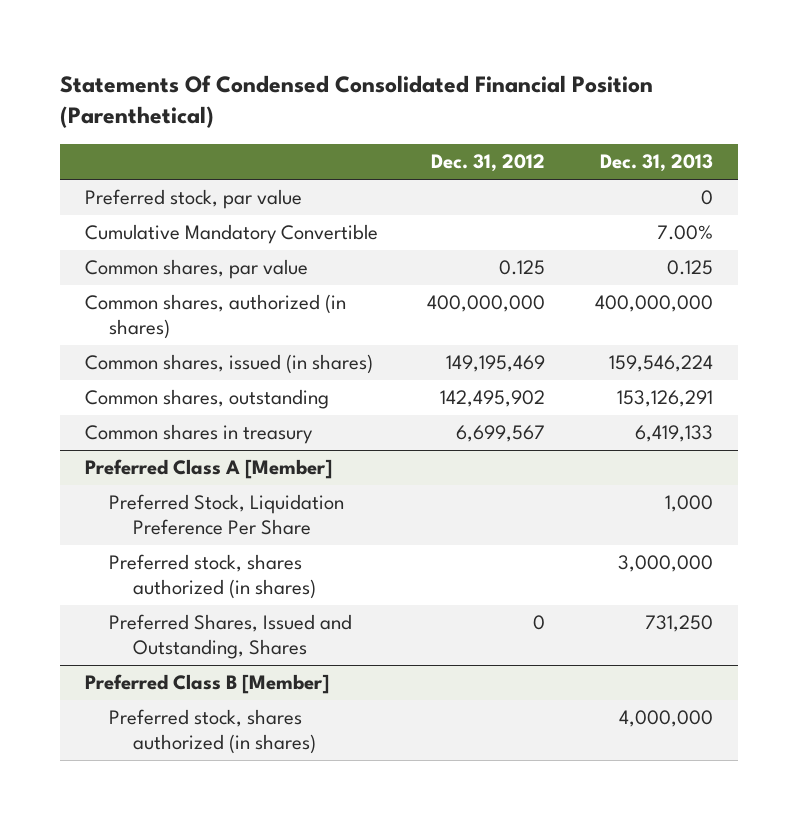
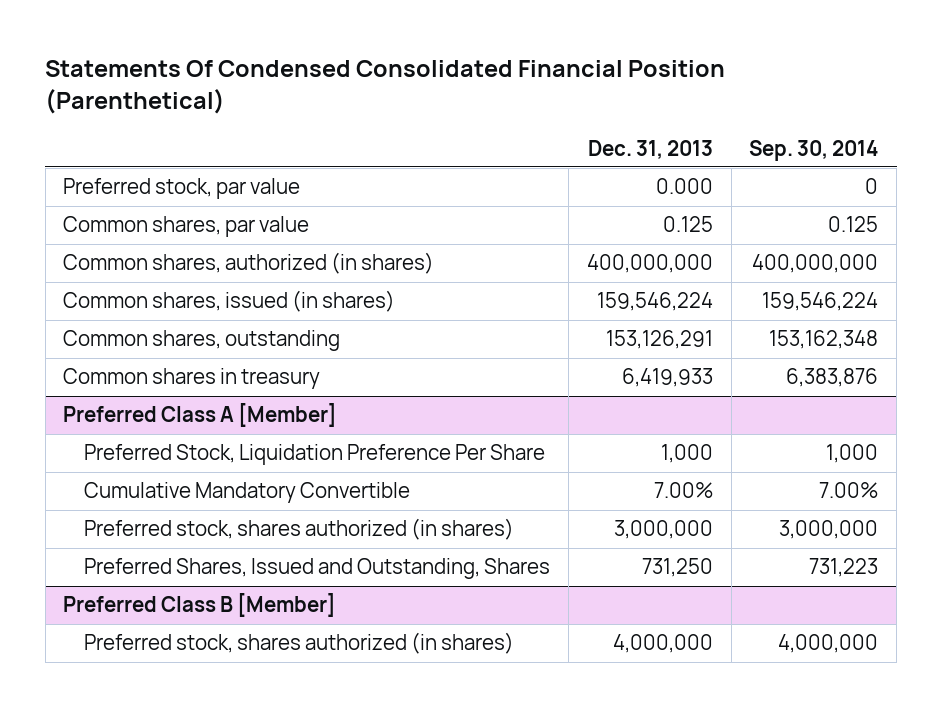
[431,154,546,173] Dec. 31, 2012 -> none
none -> [749,139,879,161] Sep. 30, 2014
[84,224,378,245] Cumulative Mandatory Convertible -> none
[701,190,714,206] 0 -> [655,178,713,195] 0.000
[635,425,714,443] 6,419,133 -> [621,368,713,388] 6,419,933
none -> [84,482,411,504] Cumulative Mandatory Convertible

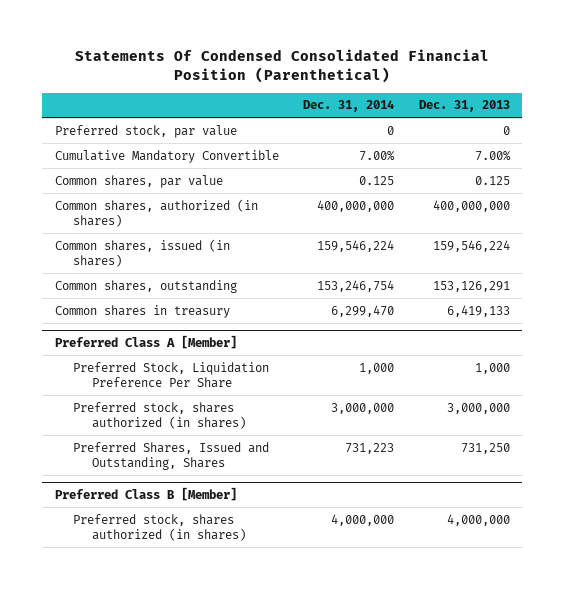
[749,139,879,161] Sep. 30, 2014 -> none
none -> [303,100,395,113] Dec. 31, 2014
[655,178,713,195] 0.000 -> [502,125,510,135] 0
none -> [54,149,279,163] Cumulative Mandatory Convertible
[621,368,713,388] 6,419,933 -> [446,304,510,317] 6,419,133
[84,482,411,504] Cumulative Mandatory Convertible -> none

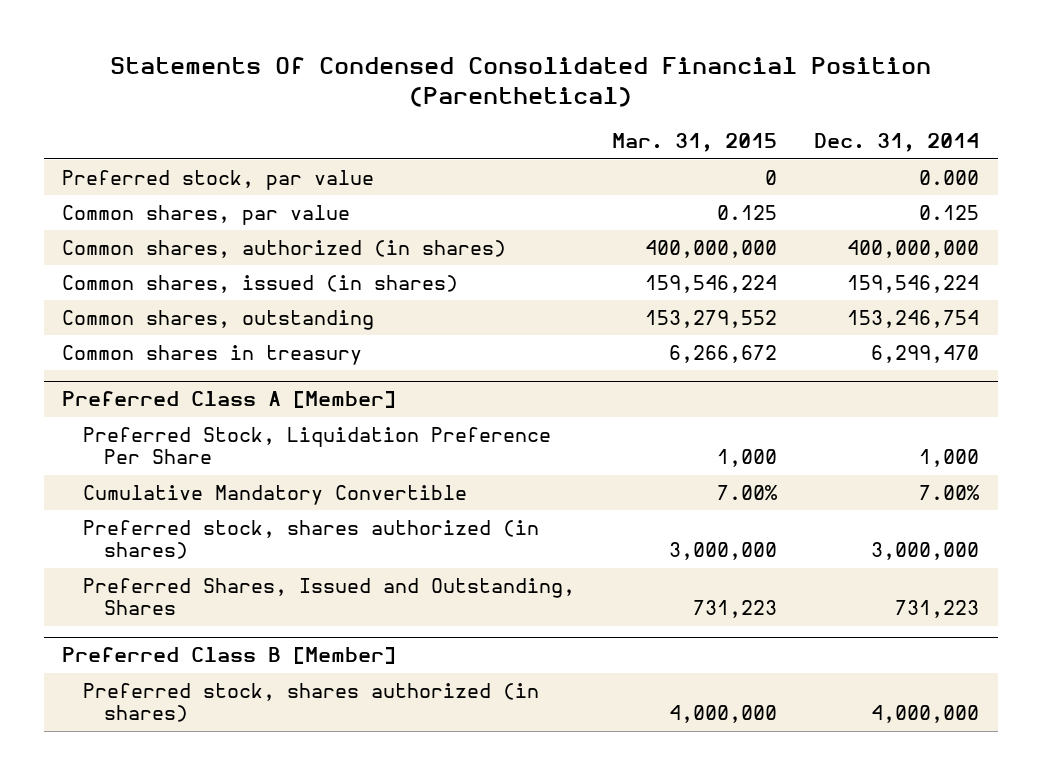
[418,100,510,113] Dec. 31, 2013 -> none
none -> [612,133,778,153] Mar. 31, 2015
[54,149,279,163] Cumulative Mandatory Convertible -> none
[387,125,395,135] 0 -> [919,170,980,186] 0.000
none -> [83,485,468,506] Cumulative Mandatory Convertible

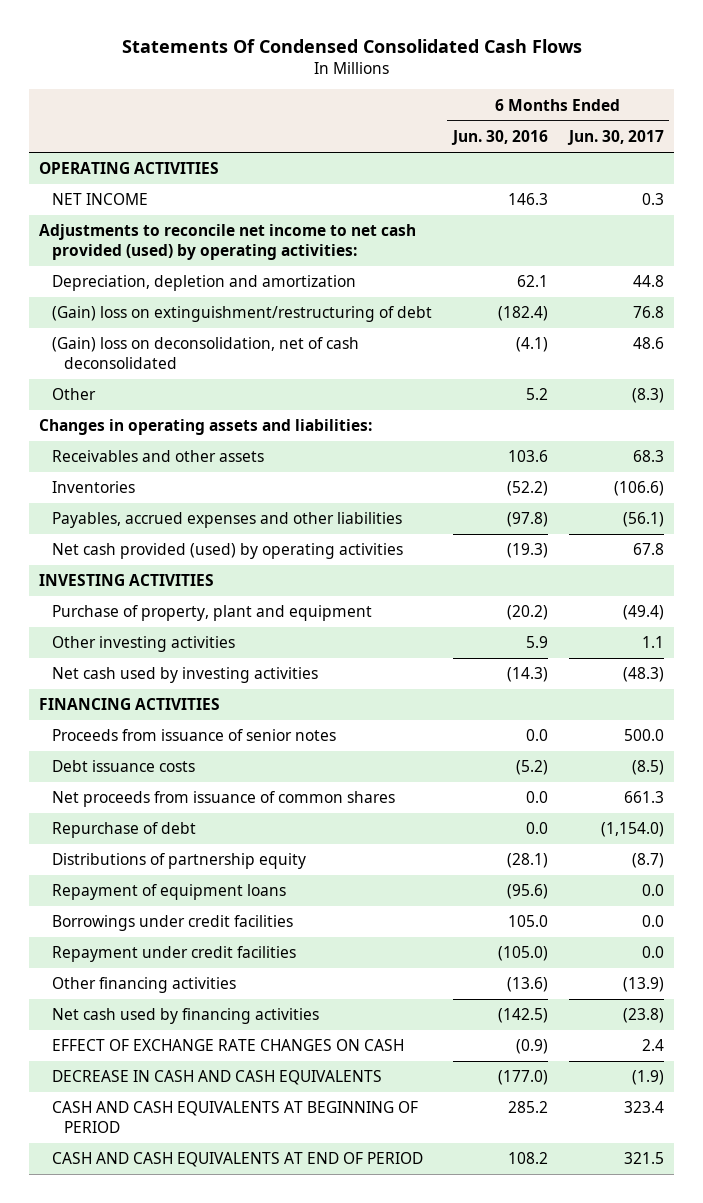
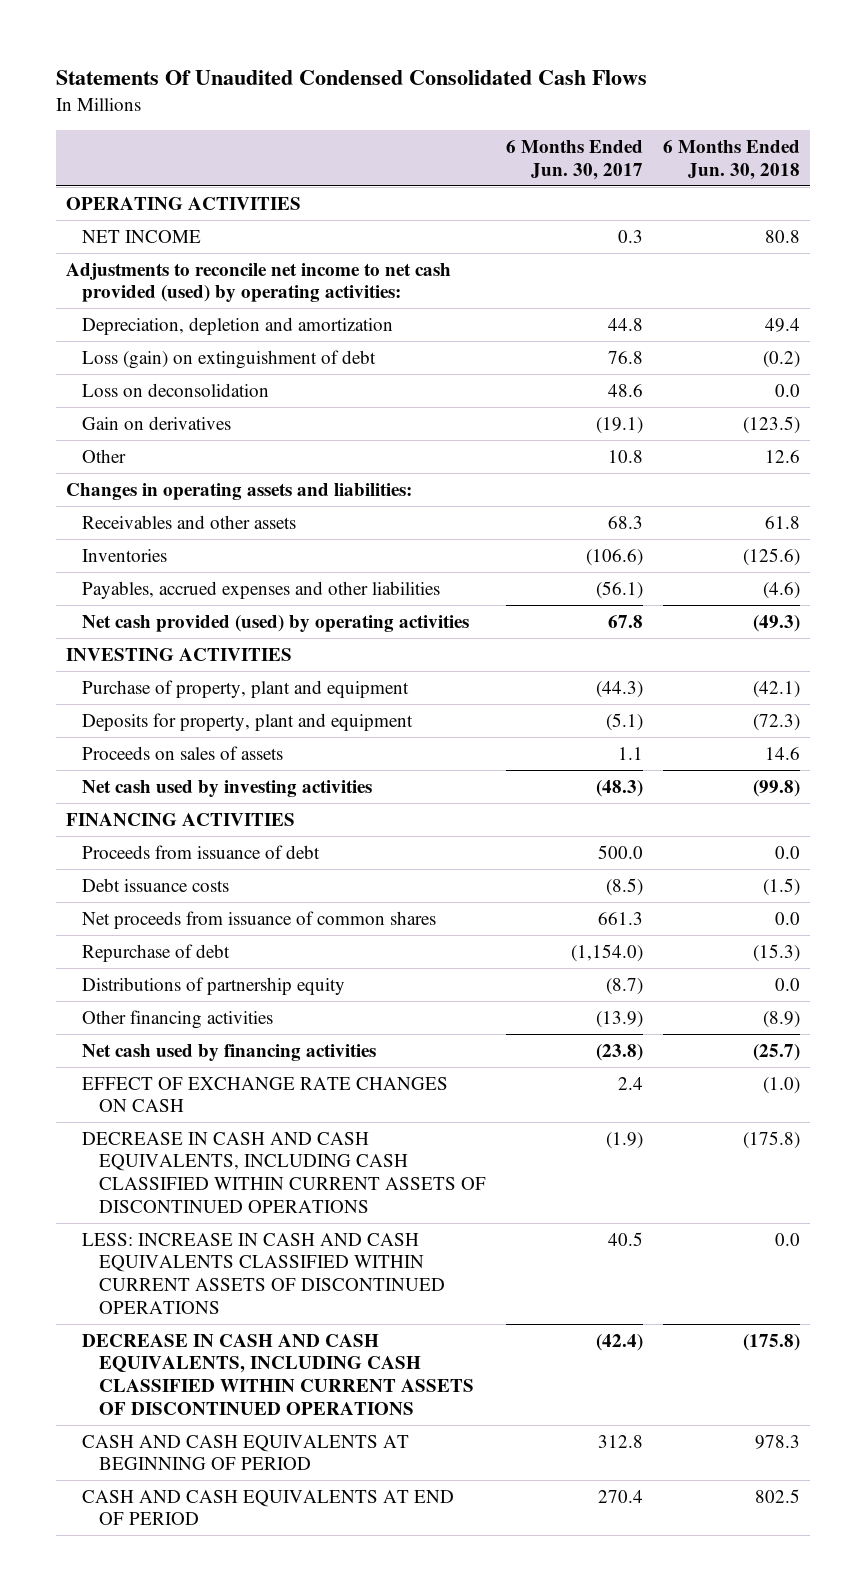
[121,38,582,53] Statements Of Condensed Consolidated Cash Flows -> [55,70,647,86] Statements Of Unaudited Condensed Consolidated Cash Flows
[450,130,548,146] Jun. 30, 2016 -> none
none -> [663,140,801,180] 6 Months Ended Jun. 30, 2018
[51,306,432,323] (Gain) loss on extinguishment/restructuring of debt -> [82,349,377,369] Loss (gain) on extinguishment of debt
[51,337,359,369] (Gain) loss on deconsolidation, net of cash deconsolidated -> [82,382,270,397] Loss on deconsolidation
none -> [82,415,232,430] Gain on derivatives
[631,388,664,404] (8.3) -> [608,449,644,463] 10.8
[622,605,664,621] (49.4) -> [596,680,644,698] (44.3)
none -> [82,712,414,731] Deposits for property, plant and equipment
[51,636,235,653] Other investing activities -> [82,745,284,760] Proceeds on sales of assets
[51,729,336,742] Proceeds from issuance of senior notes -> [82,844,321,859] Proceeds from issuance of debt
[51,884,286,901] Repayment of equipment loans -> none
[51,915,293,932] Borrowings under credit facilities -> none
[51,946,296,963] Repayment under credit facilities -> none
none -> [82,1131,487,1213] DECREASE IN CASH AND CASH EQUIVALENTS, INCLUDING CASH CLASSIFIED WITHIN CURRENT ASSETS OF DISCONTINUED OPERATIONS
none -> [82,1232,446,1314] LESS: INCREASE IN CASH AND CASH EQUIVALENTS CLASSIFIED WITHIN CURRENT ASSETS OF DISCONTINUED OPERATIONS
[51,1070,382,1086] DECREASE IN CASH AND CASH EQUIVALENTS -> [82,1333,475,1415] DECREASE IN CASH AND CASH EQUIVALENTS, INCLUDING CASH CLASSIFIED WITHIN CURRENT ASSETS OF DISCONTINUED OPERATIONS
[631,1070,664,1086] (1.9) -> [596,1333,644,1351] (42.4)
[623,1101,664,1114] 323.4 -> [598,1434,644,1448] 312.8
[623,1152,664,1165] 321.5 -> [598,1489,644,1503] 270.4

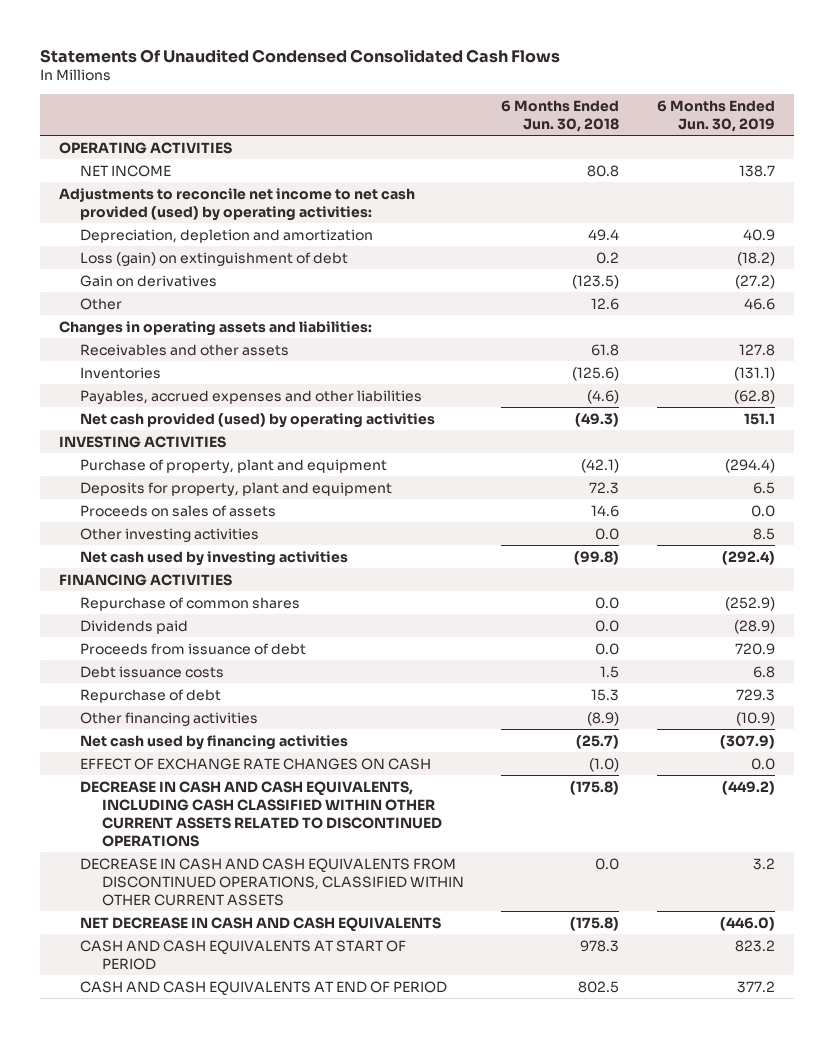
[506,140,644,180] 6 Months Ended Jun. 30, 2017 -> none
none -> [657,99,776,132] 6 Months Ended Jun. 30, 2019
[82,382,270,397] Loss on deconsolidation -> none
[763,350,801,368] (0.2) -> [596,251,620,264] 0.2
[753,713,801,731] (72.3) -> [589,481,620,494] 72.3
none -> [80,527,260,542] Other investing activities
none -> [80,596,301,611] Repurchase of common shares
none -> [80,619,189,634] Dividends paid
[82,910,437,929] Net proceeds from issuance of common shares -> none
[82,976,346,995] Distributions of partnership equity -> none
[763,877,801,896] (1.5) -> [600,665,620,678] 1.5
[753,943,801,962] (15.3) -> [591,688,620,701] 15.3
[82,1131,487,1213] DECREASE IN CASH AND CASH EQUIVALENTS, INCLUDING CASH CLASSIFIED WITHIN CURRENT ASSETS OF DISCONTINUED OPERATIONS -> [80,780,442,847] DECREASE IN CASH AND CASH EQUIVALENTS, INCLUDING CASH CLASSIFIED WITHIN OTHER CURRENT ASSETS RELATED TO DISCONTINUED OPERATIONS
[82,1232,446,1314] LESS: INCREASE IN CASH AND CASH EQUIVALENTS CLASSIFIED WITHIN CURRENT ASSETS OF DISCONTINUED OPERATIONS -> [80,857,464,906] DECREASE IN CASH AND CASH EQUIVALENTS FROM DISCONTINUED OPERATIONS, CLASSIFIED WITHIN OTHER CURRENT ASSETS
[82,1333,475,1415] DECREASE IN CASH AND CASH EQUIVALENTS, INCLUDING CASH CLASSIFIED WITHIN CURRENT ASSETS OF DISCONTINUED OPERATIONS -> [80,916,442,932] NET DECREASE IN CASH AND CASH EQUIVALENTS
[82,1434,410,1471] CASH AND CASH EQUIVALENTS AT BEGINNING OF PERIOD -> [80,939,407,970] CASH AND CASH EQUIVALENTS AT START OF PERIOD

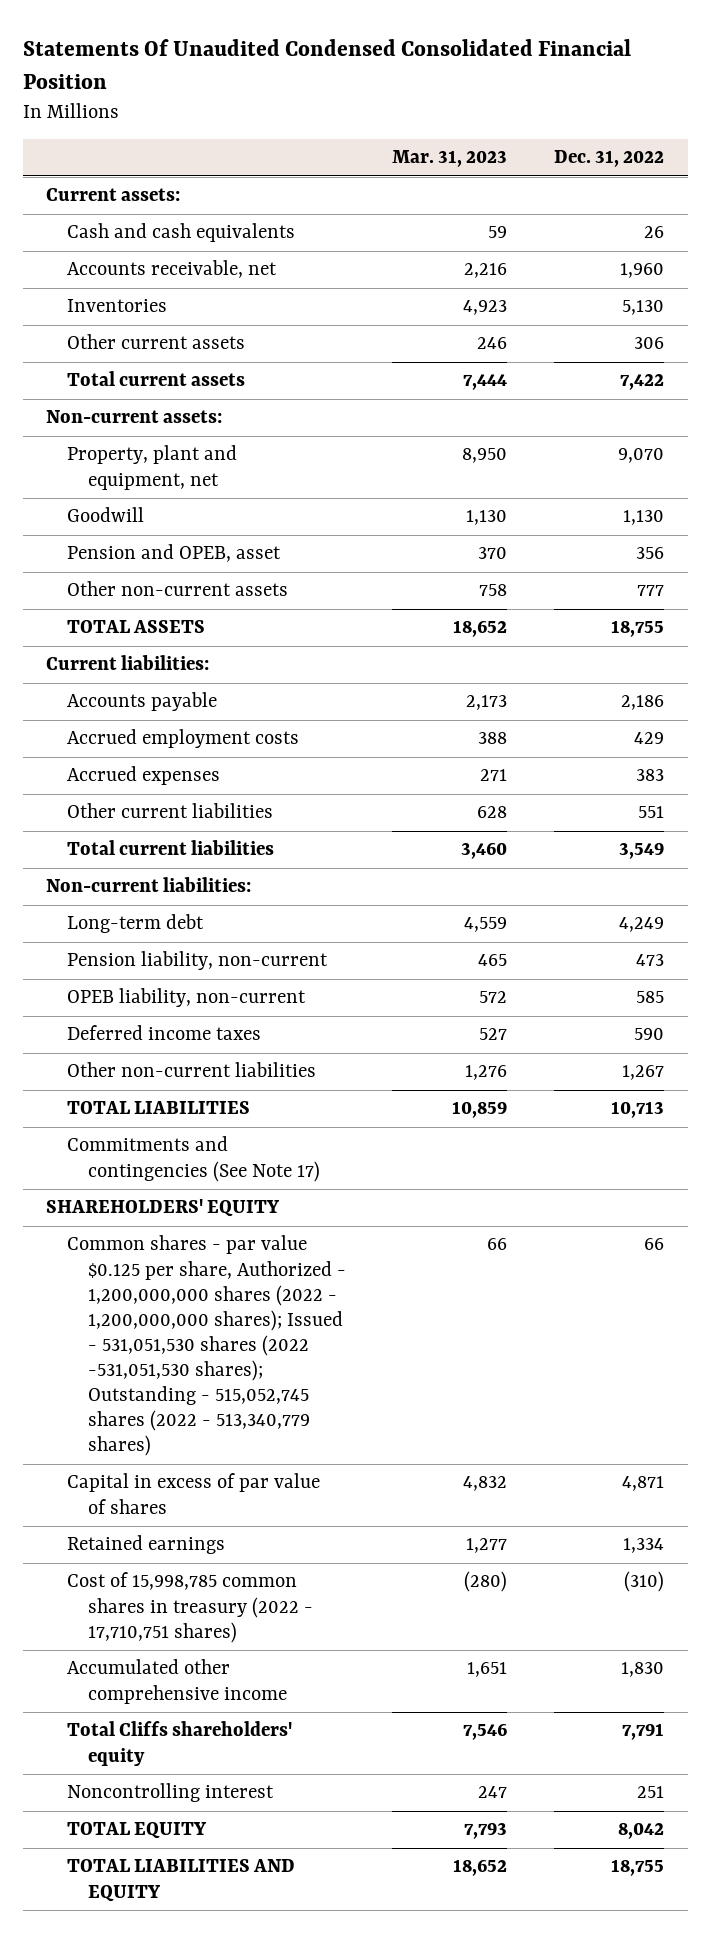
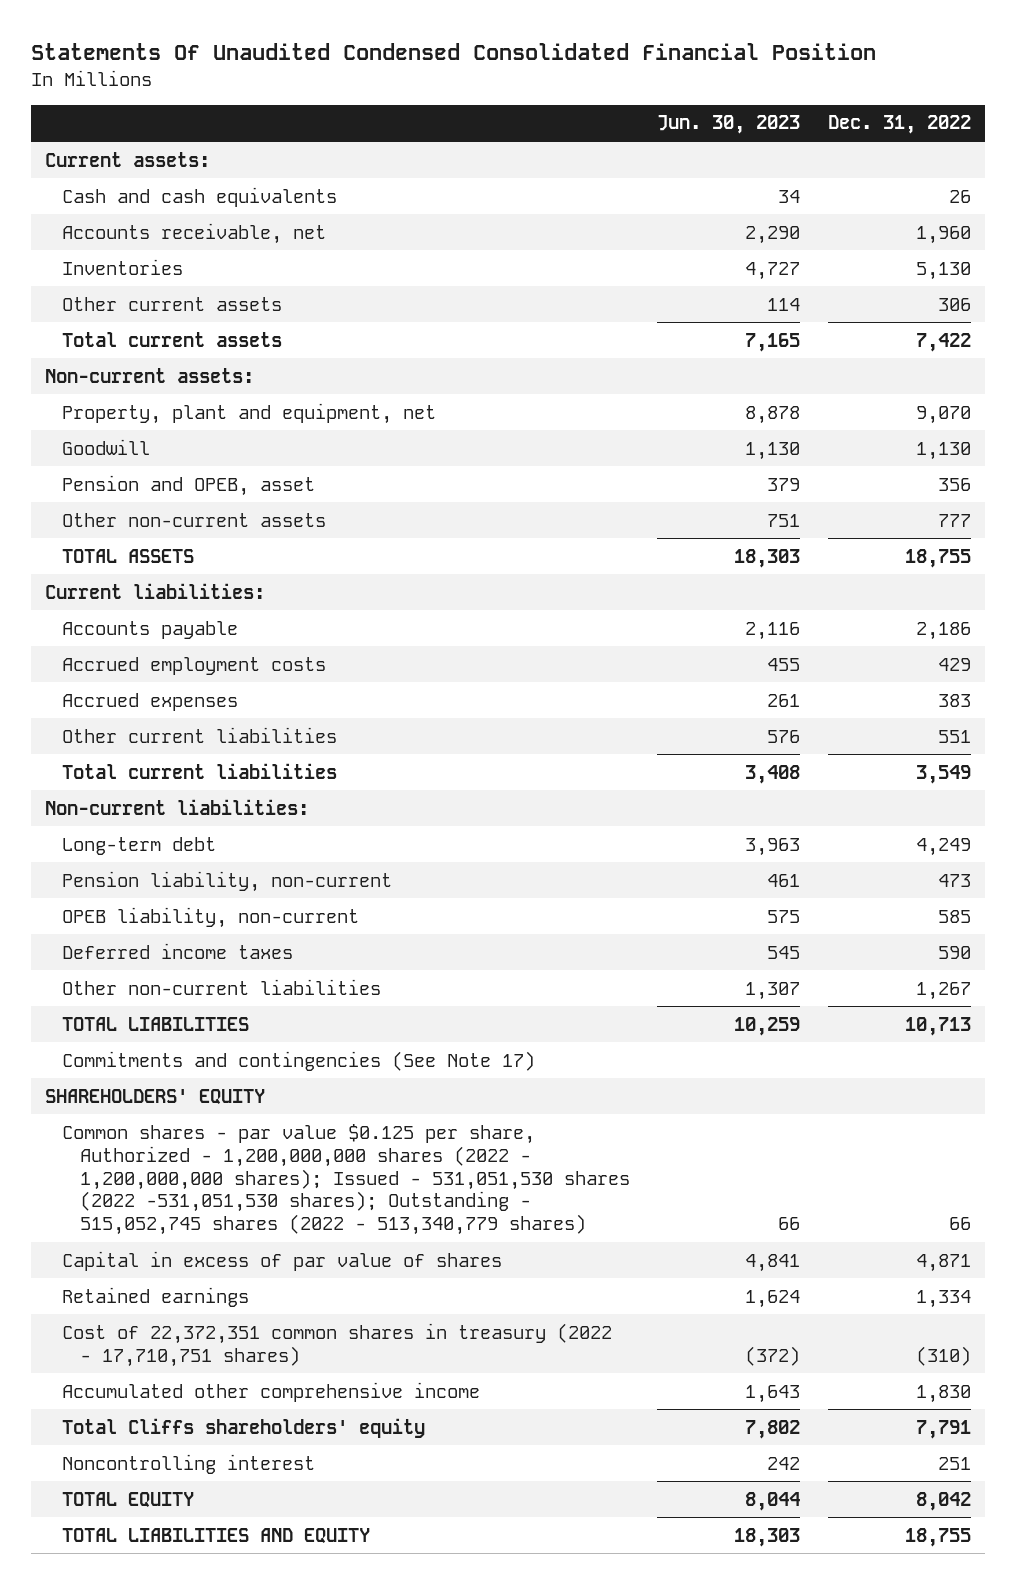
[392,150,508,168] Mar. 31, 2023 -> none
none -> [657,115,801,135] Jun. 30, 2023
[66,1572,313,1643] Cost of 15,998,785 common shares in treasury (2022 - 17,710,751 shares) -> [62,1322,613,1367] Cost of 22,372,351 common shares in treasury (2022 - 17,710,751 shares)

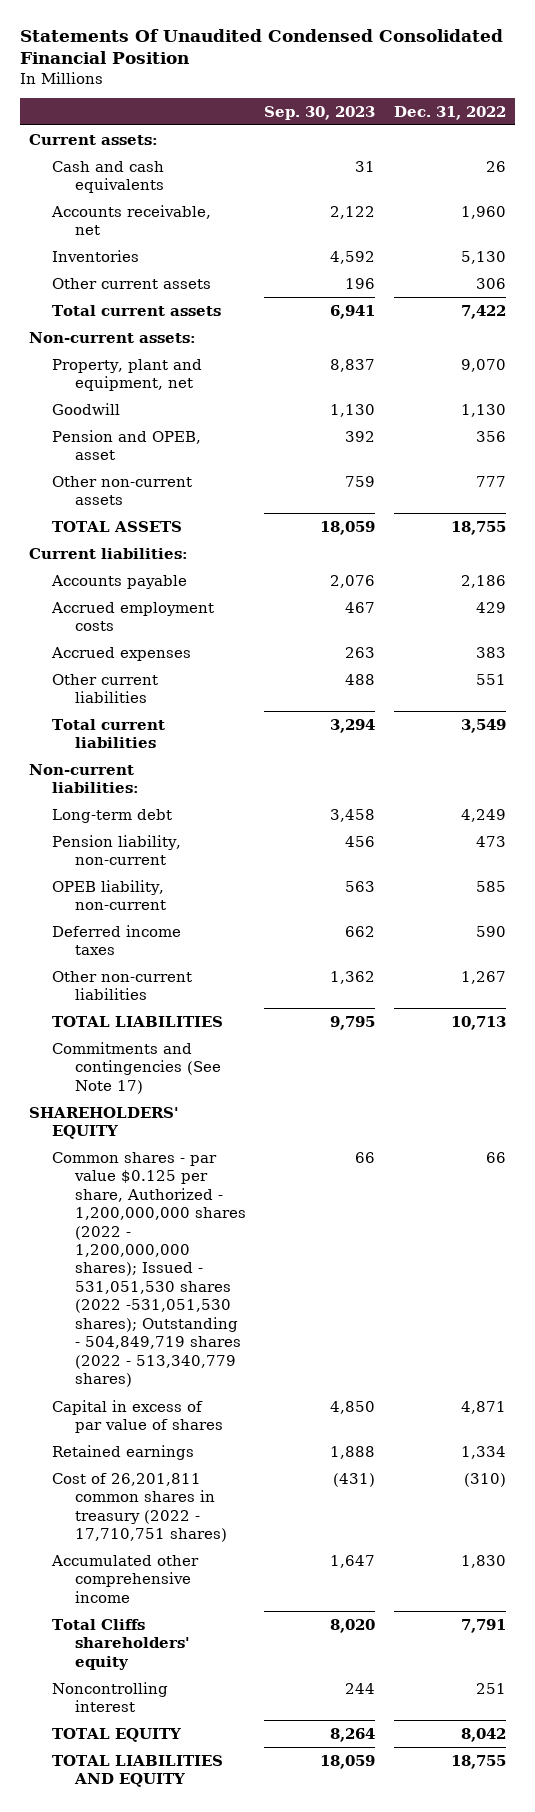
[657,115,801,135] Jun. 30, 2023 -> none
none -> [264,105,376,120] Sep. 30, 2023
[62,1123,630,1236] Common shares - par value $0.125 per share, Authorized - 1,200,000,000 shares (2022 - 1,200,000,000 shares); Issued - 531,051,530 shares (2022 -531,051,530 shares); Outstanding - 515,052,745 shares (2022 - 513,340,779 shares) -> [51,1151,246,1388] Common shares - par value $0.125 per share, Authorized - 1,200,000,000 shares (2022 - 1,200,000,000 shares); Issued - 531,051,530 shares (2022 -531,051,530 shares); Outstanding - 504,849,719 shares (2022 - 513,340,779 shares)
[62,1322,613,1367] Cost of 22,372,351 common shares in treasury (2022 - 17,710,751 shares) -> [51,1472,227,1543] Cost of 26,201,811 common shares in treasury (2022 - 17,710,751 shares)

